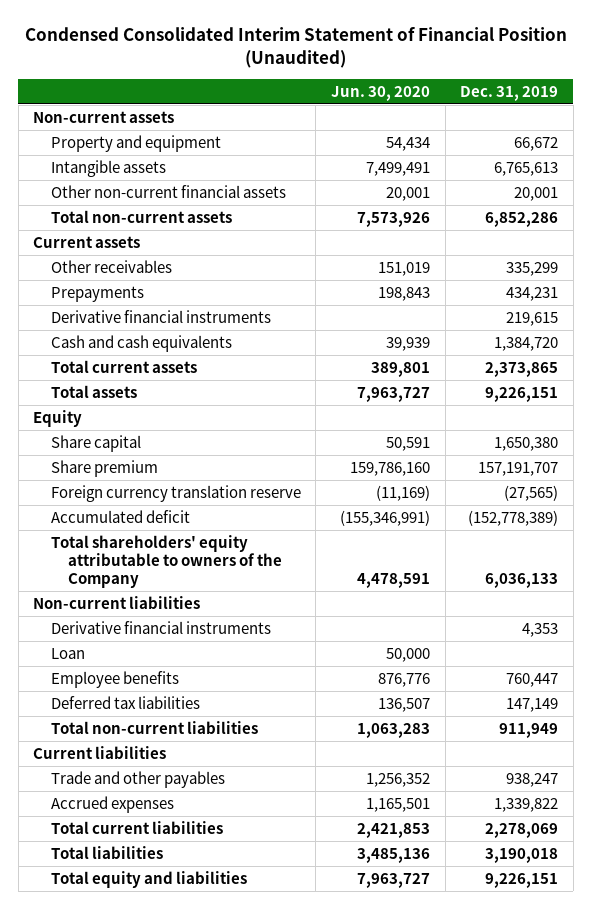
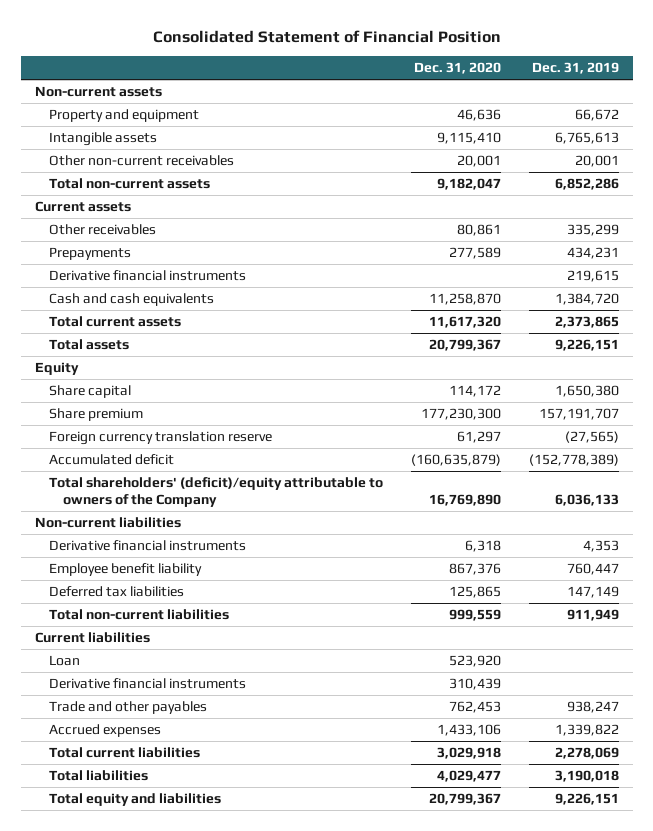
[24,26,567,68] Condensed Consolidated Interim Statement of Financial Position (Unaudited) -> [152,30,501,44] Consolidated Statement of Financial Position
[330,85,430,101] Jun. 30, 2020 -> none
none -> [413,62,501,75] Dec. 31, 2020
[50,184,286,198] Other non-current financial assets -> [48,155,234,167] Other non-current receivables
[50,534,282,588] Total shareholders' equity attributable to owners of the Company -> [48,477,383,507] Total shareholders' (deficit)/equity attributable to owners of the Company
[50,670,179,688] Employee benefits -> [48,563,202,577] Employee benefit liability
[50,647,85,659] Loan -> [48,655,80,667] Loan
none -> [48,678,246,690] Derivative financial instruments

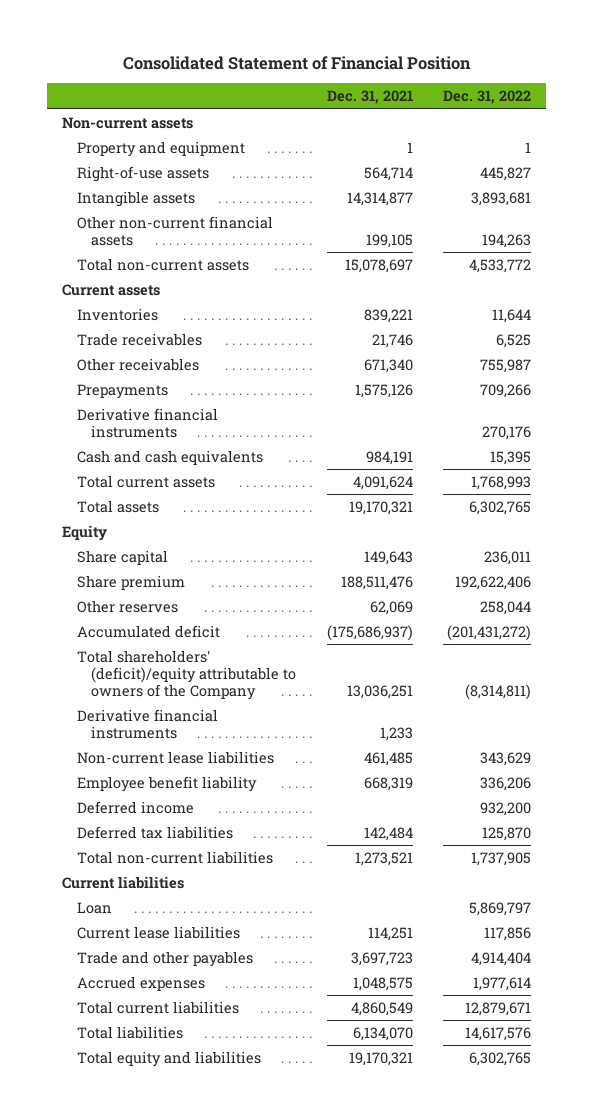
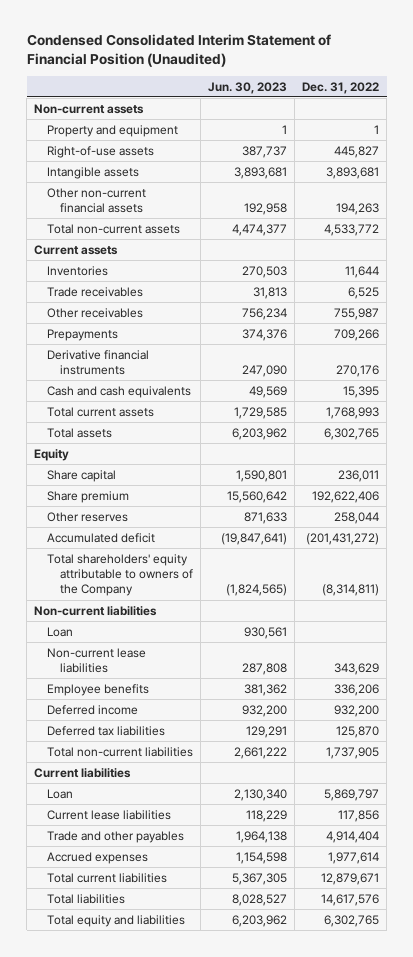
[122,56,471,71] Consolidated Statement of Financial Position -> [26,34,331,67] Condensed Consolidated Interim Statement of Financial Position (Unaudited)
[326,90,413,105] Dec. 31, 2021 -> none
none -> [207,81,287,94] Jun. 30, 2023
[76,708,218,739] Derivative financial instruments -> none
[76,649,297,700] Total shareholders' (deficit)/equity attributable to owners of the Company -> [46,553,193,597] Total shareholders' equity attributable to owners of the Company
none -> [34,605,158,616] Non-current liabilities
none -> [46,626,73,637] Loan
[76,775,257,792] Employee benefit liability -> [46,683,149,696] Employee benefits

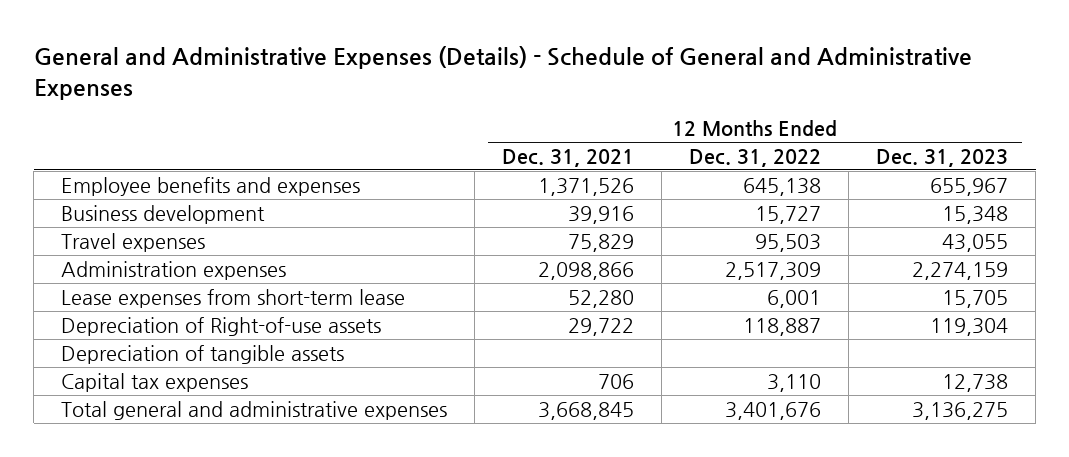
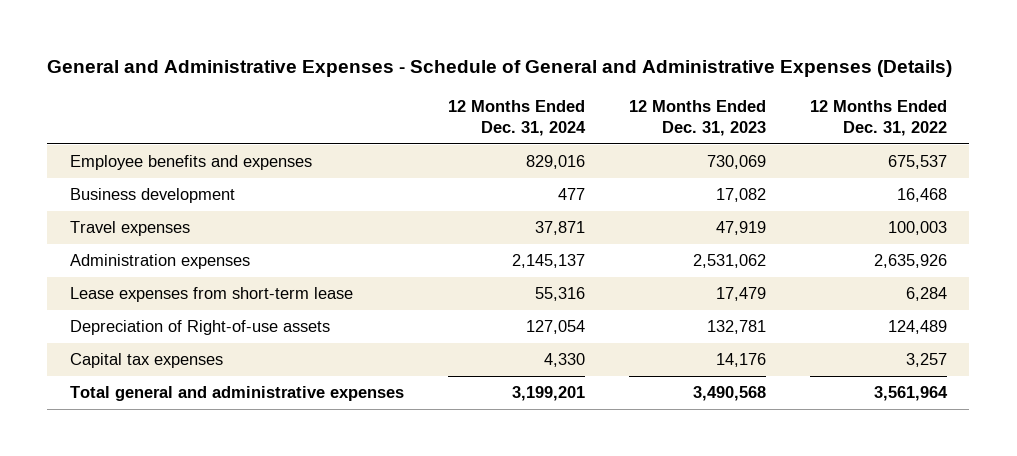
[33,46,972,100] General and Administrative Expenses (Details) - Schedule of General and Administrative Expenses -> [47,60,953,78] General and Administrative Expenses - Schedule of General and Administrative Expenses (Details)
[502,148,635,167] Dec. 31, 2021 -> none
none -> [447,100,586,136] 12 Months Ended Dec. 31, 2024
[61,344,345,364] Depreciation of tangible assets -> none
[743,177,822,196] 645,138 -> [887,155,947,170] 675,537
[930,177,1009,196] 655,967 -> [706,155,766,170] 730,069
[755,205,822,224] 15,727 -> [896,188,947,203] 16,468
[942,205,1009,224] 15,348 -> [715,188,766,203] 17,082
[755,233,822,252] 95,503 -> [887,221,947,236] 100,003
[942,233,1009,252] 43,055 -> [715,221,766,236] 47,919
[725,261,822,280] 2,517,309 -> [873,254,947,269] 2,635,926
[912,261,1009,280] 2,274,159 -> [692,254,766,269] 2,531,062
[767,289,822,308] 6,001 -> [905,287,947,302] 6,284
[942,289,1009,308] 15,705 -> [715,287,766,302] 17,479
[743,317,822,336] 118,887 -> [887,320,947,335] 124,489
[930,317,1009,336] 119,304 -> [706,320,766,335] 132,781
[767,373,822,392] 3,110 -> [905,353,947,368] 3,257
[942,373,1009,392] 12,738 -> [715,353,766,368] 14,176
[725,401,822,420] 3,401,676 -> [873,386,948,402] 3,561,964
[912,401,1009,420] 3,136,275 -> [692,386,766,402] 3,490,568

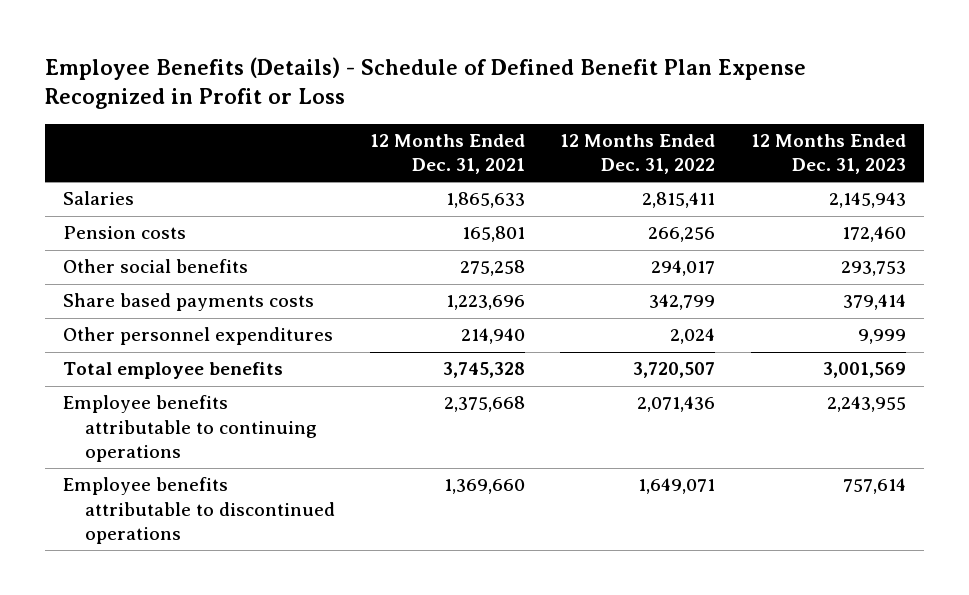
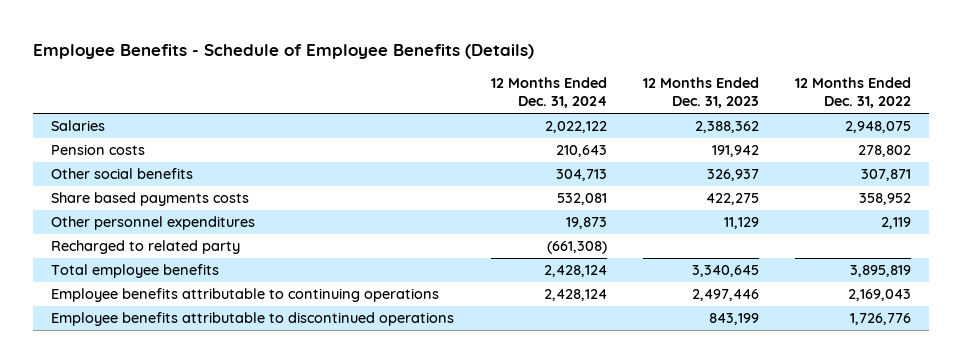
[45,56,807,110] Employee Benefits (Details) - Schedule of Defined Benefit Plan Expense Recognized in Profit or Loss -> [33,44,535,60] Employee Benefits - Schedule of Employee Benefits (Details)
[370,133,526,175] 12 Months Ended Dec. 31, 2021 -> none
none -> [490,77,607,109] 12 Months Ended Dec. 31, 2024
[642,192,716,209] 2,815,411 -> [845,121,912,134] 2,948,075
[828,192,906,209] 2,145,943 -> [694,121,759,134] 2,388,362
[648,227,716,243] 266,256 -> [858,145,912,158] 278,802
[841,226,906,243] 172,460 -> [711,145,759,158] 191,942
[651,260,716,277] 294,017 -> [861,169,912,182] 307,871
[840,261,906,277] 293,753 -> [706,169,759,182] 326,937
[649,294,716,311] 342,799 -> [859,193,912,206] 358,952
[842,294,906,311] 379,414 -> [705,193,759,206] 422,275
[670,328,716,345] 2,024 -> [881,217,912,230] 2,119
[857,329,906,345] 9,999 -> [723,217,759,230] 11,129
none -> [51,240,241,255] Recharged to related party
[633,362,716,379] 3,720,507 -> [850,265,912,278] 3,895,819
[822,362,906,379] 3,001,569 -> [691,265,759,278] 3,340,645
[637,396,716,413] 2,071,436 -> [848,289,912,302] 2,169,043
[826,396,906,413] 2,243,955 -> [691,289,759,302] 2,497,446
[638,478,716,495] 1,649,071 -> [850,313,912,326] 1,726,776
[842,478,906,495] 757,614 -> [708,313,759,326] 843,199

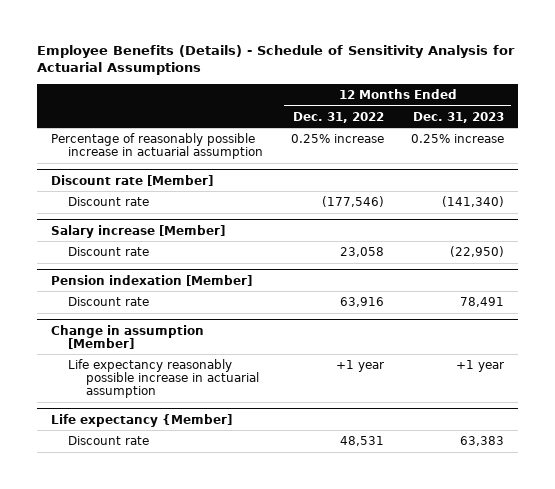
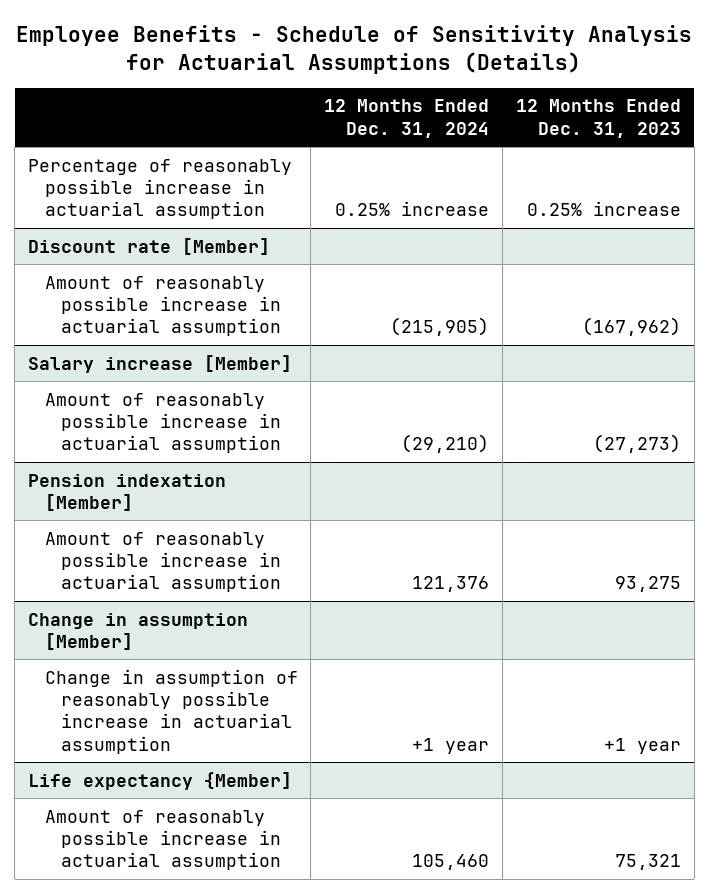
[36,44,515,76] Employee Benefits (Details) - Schedule of Sensitivity Analysis for Actuarial Assumptions -> [16,25,693,75] Employee Benefits - Schedule of Sensitivity Analysis for Actuarial Assumptions (Details)
[292,111,384,123] Dec. 31, 2022 -> none
none -> [324,99,490,138] 12 Months Ended Dec. 31, 2024
[68,196,150,206] Discount rate -> none
none -> [44,275,282,337] Amount of reasonably possible increase in actuarial assumption
[68,246,150,256] Discount rate -> none
none -> [44,392,282,454] Amount of reasonably possible increase in actuarial assumption
[68,296,150,306] Discount rate -> none
none -> [44,531,282,593] Amount of reasonably possible increase in actuarial assumption
[68,358,260,399] Life expectancy reasonably possible increase in actuarial assumption -> [44,668,298,754] Change in assumption of reasonably possible increase in actuarial assumption
[68,435,150,445] Discount rate -> none
none -> [44,809,282,871] Amount of reasonably possible increase in actuarial assumption

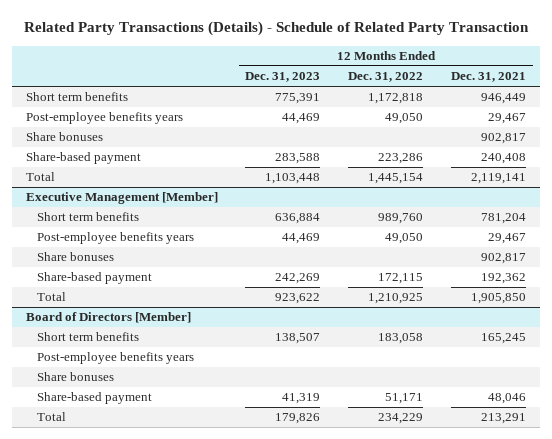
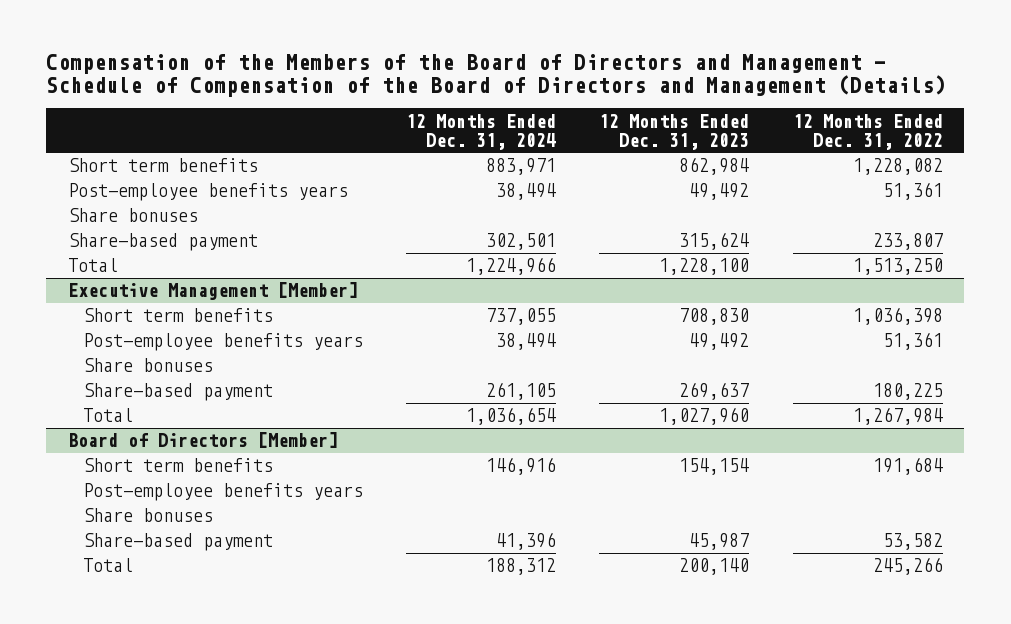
[23,21,529,37] Related Party Transactions (Details) - Schedule of Related Party Transaction -> [46,53,947,98] Compensation of the Members of the Board of Directors and Management - Schedule of Compensation of the Board of Directors and Management (Details)
[450,72,526,83] Dec. 31, 2021 -> none
none -> [406,113,557,150] 12 Months Ended Dec. 31, 2024
[275,93,321,105] 775,391 -> [679,157,750,176] 862,984
[368,93,424,105] 1,172,818 -> [852,158,943,176] 1,228,082
[282,113,321,125] 44,469 -> [689,183,750,201] 49,492
[385,113,424,125] 49,050 -> [882,182,943,201] 51,361
[275,153,321,165] 283,588 -> [679,232,750,251] 315,624
[378,153,424,165] 223,286 -> [872,233,943,251] 233,807
[265,173,321,185] 1,103,448 -> [659,258,750,276] 1,228,100
[368,173,424,185] 1,445,154 -> [852,258,943,276] 1,513,250
[275,213,321,225] 636,884 -> [679,308,750,326] 708,830
[378,213,424,225] 989,760 -> [852,307,943,326] 1,036,398
[282,233,321,245] 44,469 -> [689,333,750,351] 49,492
[385,233,424,245] 49,050 -> [882,332,943,351] 51,361
[275,273,321,285] 242,269 -> [679,382,750,401] 269,637
[378,273,424,285] 172,115 -> [872,383,943,401] 180,225
[275,293,321,305] 923,622 -> [659,407,750,426] 1,027,960
[368,293,424,305] 1,210,925 -> [852,407,943,426] 1,267,984
[275,333,321,345] 138,507 -> [679,458,750,476] 154,154
[378,333,424,345] 183,058 -> [872,457,943,476] 191,684
[282,393,321,405] 41,319 -> [689,533,750,551] 45,987
[385,393,424,405] 51,171 -> [882,533,943,551] 53,582
[275,413,321,425] 179,826 -> [679,558,750,576] 200,140
[378,413,424,425] 234,229 -> [872,557,943,576] 245,266

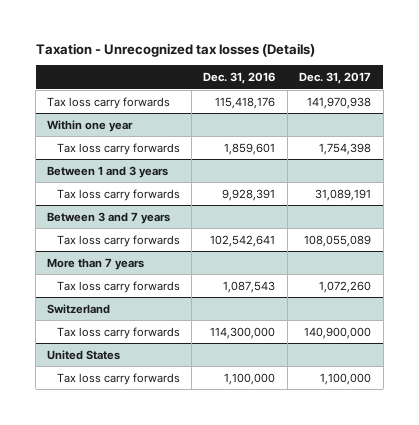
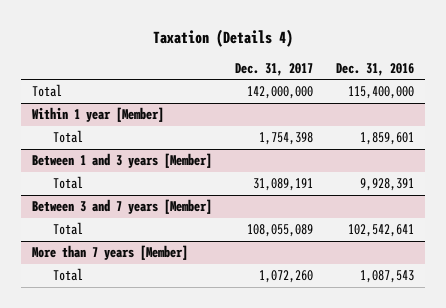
[35,42,315,57] Taxation - Unrecognized tax losses (Details) -> [153,28,294,47] Taxation (Details 4)
[47,96,171,109] Tax loss carry forwards -> none
[47,303,111,314] Switzerland -> none
[56,326,180,339] Tax loss carry forwards -> none
[47,349,121,360] United States -> none
[56,372,180,385] Tax loss carry forwards -> none
none -> [32,84,63,98] Total
[47,119,134,132] Within one year -> [32,107,165,123] Within 1 year [Member]
[56,142,180,155] Tax loss carry forwards -> [52,130,83,144] Total
[47,165,169,178] Between 1 and 3 years -> [32,153,213,169] Between 1 and 3 years [Member]
[56,188,180,201] Tax loss carry forwards -> [52,176,83,190] Total
[47,211,171,224] Between 3 and 7 years -> [32,199,213,215] Between 3 and 7 years [Member]
[56,234,180,247] Tax loss carry forwards -> [52,222,83,236] Total
[47,257,145,270] More than 7 years -> [32,245,189,261] More than 7 years [Member]
[56,280,180,293] Tax loss carry forwards -> [52,268,83,282] Total

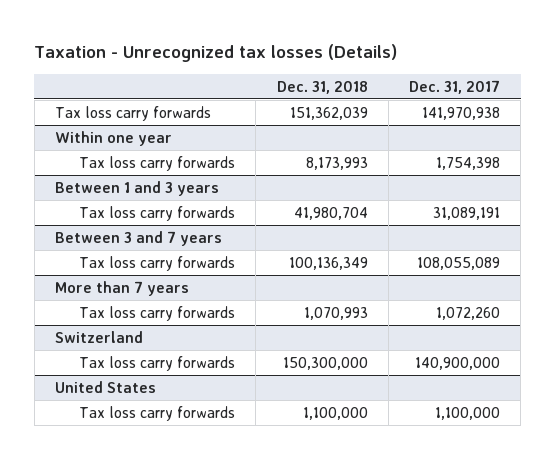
[153,28,294,47] Taxation (Details 4) -> [34,44,398,63] Taxation - Unrecognized tax losses (Details)
[336,62,415,76] Dec. 31, 2016 -> none
none -> [276,80,368,94] Dec. 31, 2018
[32,84,63,98] Total -> none
none -> [55,105,212,121] Tax loss carry forwards
[32,107,165,123] Within 1 year [Member] -> [55,130,173,146] Within one year
[52,130,83,144] Total -> [79,155,236,171] Tax loss carry forwards
[32,153,213,169] Between 1 and 3 years [Member] -> [55,180,220,196] Between 1 and 3 years
[52,176,83,190] Total -> [79,205,236,221] Tax loss carry forwards
[32,199,213,215] Between 3 and 7 years [Member] -> [55,230,223,246] Between 3 and 7 years
[52,222,83,236] Total -> [79,255,236,271] Tax loss carry forwards
[32,245,189,261] More than 7 years [Member] -> [55,280,190,296] More than 7 years
[52,268,83,282] Total -> [79,305,236,321] Tax loss carry forwards
none -> [55,330,144,343] Switzerland
none -> [79,355,236,371] Tax loss carry forwards
none -> [55,380,157,393] United States
none -> [79,405,236,421] Tax loss carry forwards

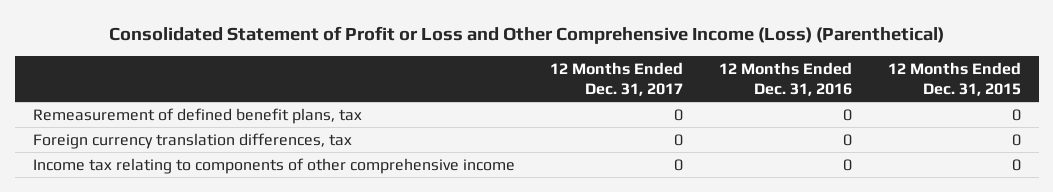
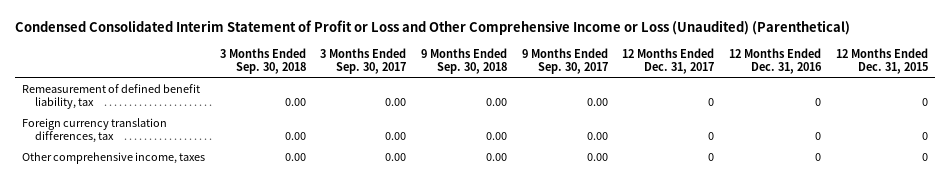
[108,25,944,44] Consolidated Statement of Profit or Loss and Other Comprehensive Income (Loss) (Parenthetical) -> [14,19,850,35] Condensed Consolidated Interim Statement of Profit or Loss and Other Comprehensive Income or Loss (Unaudited) (Parenthetical)
none -> [219,47,306,75] 3 Months Ended Sep. 30, 2018
none -> [320,47,407,75] 3 Months Ended Sep. 30, 2017
none -> [420,47,507,75] 9 Months Ended Sep. 30, 2018
none -> [521,47,608,75] 9 Months Ended Sep. 30, 2017
[32,107,362,124] Remeasurement of defined benefit plans, tax -> [21,83,200,109] Remeasurement of defined benefit liability, tax
[32,157,515,174] Income tax relating to components of other comprehensive income -> [21,151,205,164] Other comprehensive income, taxes

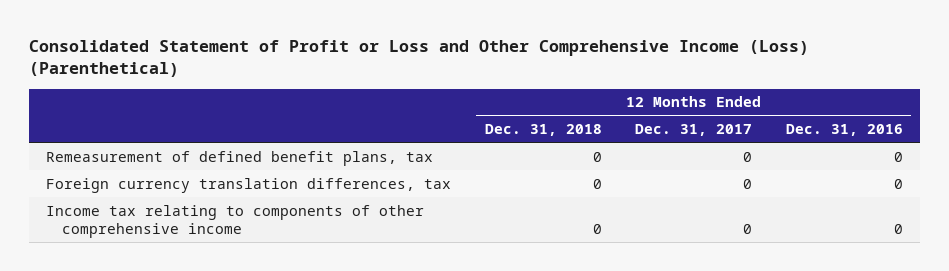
[14,19,850,35] Condensed Consolidated Interim Statement of Profit or Loss and Other Comprehensive Income or Loss (Unaudited) (Parenthetical) -> [29,39,810,78] Consolidated Statement of Profit or Loss and Other Comprehensive Income (Loss) (Parenthetical)
[219,47,306,75] 3 Months Ended Sep. 30, 2018 -> none
[320,47,407,75] 3 Months Ended Sep. 30, 2017 -> none
[420,47,507,75] 9 Months Ended Sep. 30, 2018 -> none
[521,47,608,75] 9 Months Ended Sep. 30, 2017 -> none
[835,47,928,75] 12 Months Ended Dec. 31, 2015 -> none
none -> [484,123,602,136] Dec. 31, 2018
[21,83,200,109] Remeasurement of defined benefit liability, tax -> [45,150,433,166] Remeasurement of defined benefit plans, tax
[21,151,205,164] Other comprehensive income, taxes -> [45,204,424,238] Income tax relating to components of other comprehensive income

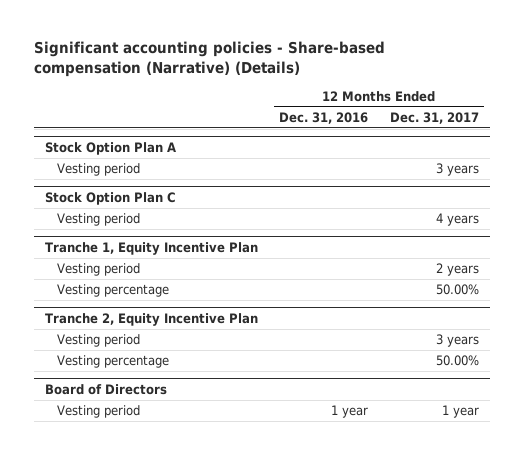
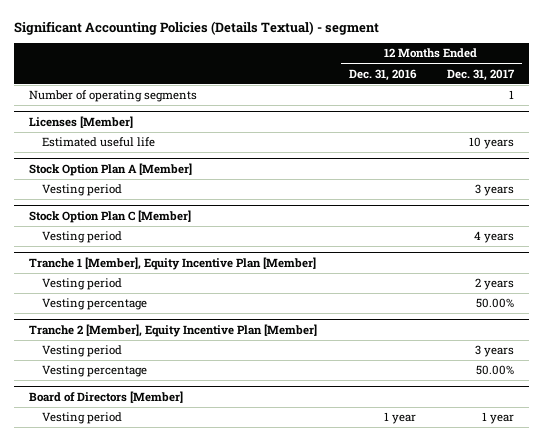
[33,41,385,77] Significant accounting policies - Share-based compensation (Narrative) (Details) -> [13,20,379,35] Significant Accounting Policies (Details Textual) - segment
none -> [29,90,198,103] Number of operating segments
none -> [29,115,134,128] Licenses [Member]
none -> [41,137,155,148] Estimated useful life
[44,141,176,155] Stock Option Plan A -> [29,162,193,176] Stock Option Plan A [Member]
[44,191,176,205] Stock Option Plan C -> [29,209,192,223] Stock Option Plan C [Member]
[44,241,258,255] Tranche 1, Equity Incentive Plan -> [29,256,317,270] Tranche 1 [Member], Equity Incentive Plan [Member]
[44,312,258,326] Tranche 2, Equity Incentive Plan -> [29,323,318,337] Tranche 2 [Member], Equity Incentive Plan [Member]
[44,383,167,395] Board of Directors -> [29,390,184,403] Board of Directors [Member]

